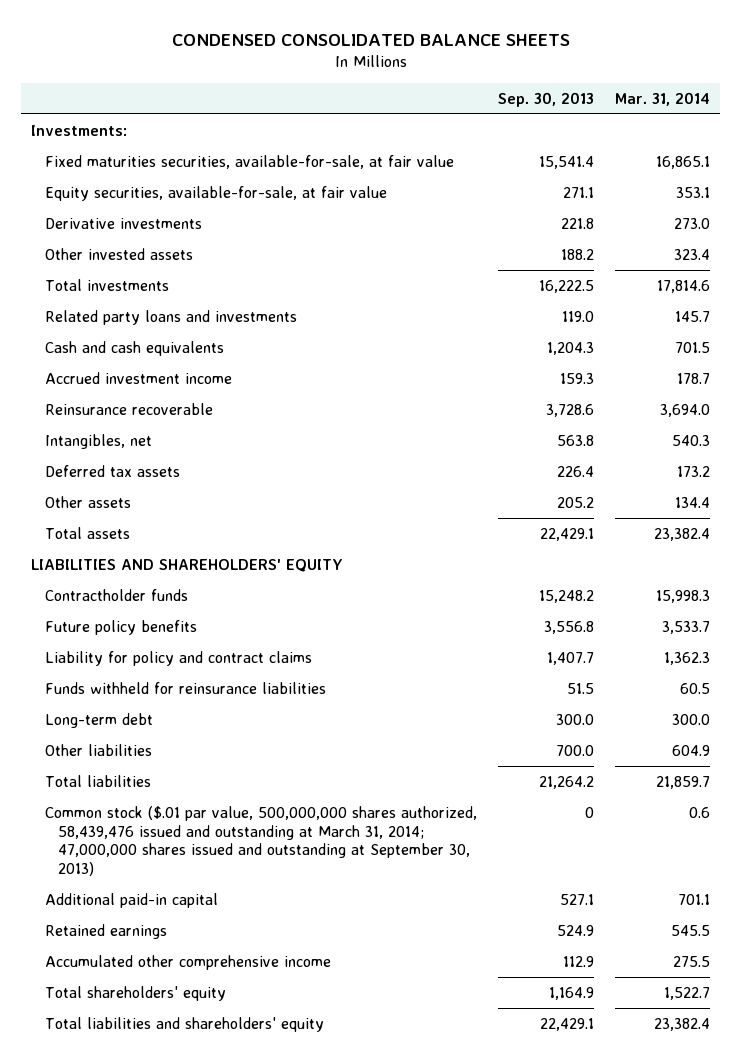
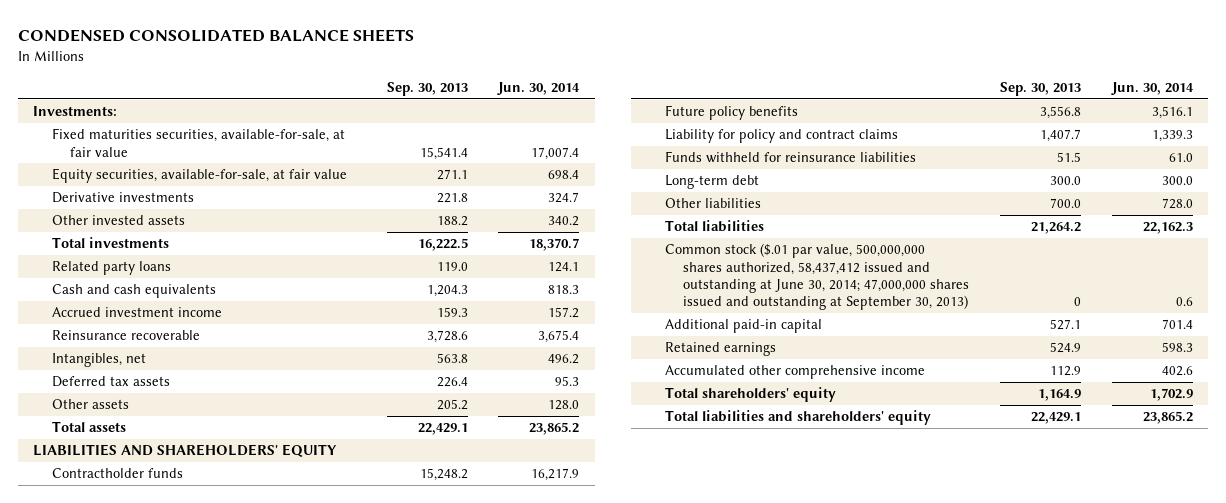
[614,92,710,107] Mar. 31, 2014 -> none
none -> [497,81,581,95] Jun. 30, 2014
[44,309,297,325] Related party loans and investments -> [51,261,171,276] Related party loans
[44,805,477,877] Common stock ($.01 par value, 500,000,000 shares authorized, 58,439,476 issued and outstanding at March 31, 2014; 47,000,000 shares issued and outstanding at September 30, 2013) -> [665,243,970,310] Common stock ($.01 par value, 500,000,000 shares authorized, 58,437,412 issued and outstanding at June 30, 2014; 47,000,000 shares issued and outstanding at September 30, 2013)

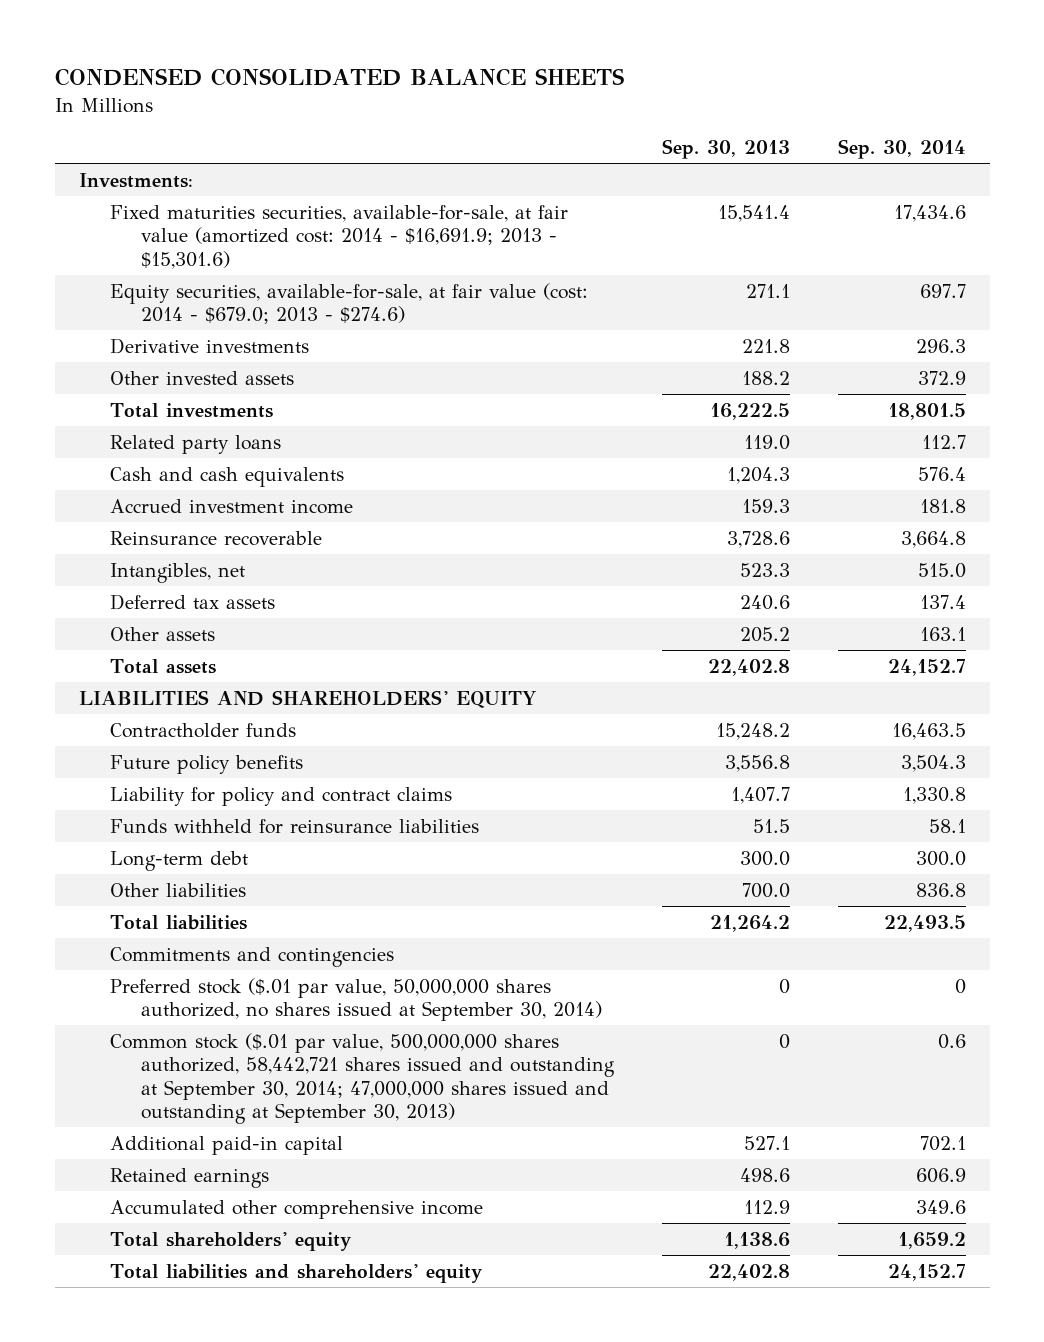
[497,81,581,95] Jun. 30, 2014 -> none
none -> [837,139,966,160] Sep. 30, 2014
[51,128,345,157] Fixed maturities securities, available-for-sale, at fair value -> [109,204,568,269] Fixed maturities securities, available-for-sale, at fair value (amortized cost: 2014 - $16,691.9; 2013 - $15,301.6)
[51,168,347,184] Equity securities, available-for-sale, at fair value -> [109,282,588,325] Equity securities, available-for-sale, at fair value (cost: 2014 - $679.0; 2013 - $274.6)
[436,353,468,364] 563.8 -> [740,562,791,577] 523.3
[436,377,468,388] 226.4 -> [740,594,791,610] 240.6
[417,423,468,436] 22,429.1 -> [708,658,791,676] 22,402.8
none -> [109,946,394,967] Commitments and contingencies
none -> [109,977,603,1022] Preferred stock ($.01 par value, 50,000,000 shares authorized, no shares issued at September 30, 2014)
[665,243,970,310] Common stock ($.01 par value, 500,000,000 shares authorized, 58,437,412 issued and outstanding at June 30, 2014; 47,000,000 shares issued and outstanding at September 30, 2013) -> [109,1032,616,1124] Common stock ($.01 par value, 500,000,000 shares authorized, 58,442,721 shares issued and outstanding at September 30, 2014; 47,000,000 shares issued and outstanding at September 30, 2013)
[1049,342,1081,354] 524.9 -> [740,1167,791,1182] 498.6
[1037,389,1081,402] 1,164.9 -> [724,1231,791,1249] 1,138.6
[1030,412,1081,425] 22,429.1 -> [708,1263,791,1281] 22,402.8

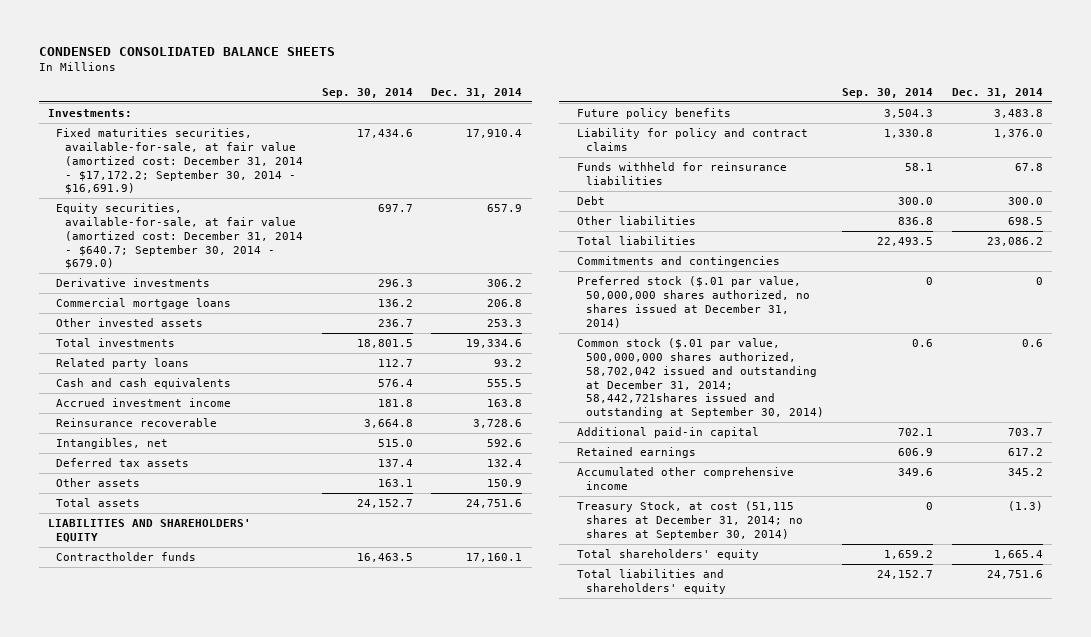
[662,139,791,160] Sep. 30, 2013 -> none
none -> [431,87,523,98] Dec. 31, 2014
[109,204,568,269] Fixed maturities securities, available-for-sale, at fair value (amortized cost: 2014 - $16,691.9; 2013 - $15,301.6) -> [56,128,303,195] Fixed maturities securities, available-for-sale, at fair value (amortized cost: December 31, 2014 - $17,172.2; September 30, 2014 - $16,691.9)
[109,282,588,325] Equity securities, available-for-sale, at fair value (cost: 2014 - $679.0; 2013 - $274.6) -> [56,203,303,270] Equity securities, available-for-sale, at fair value (amortized cost: December 31, 2014 - $640.7; September 30, 2014 - $679.0)
none -> [56,298,232,310] Commercial mortgage loans
[917,370,966,385] 372.9 -> [377,319,413,328] 236.7
[109,850,248,871] Long-term debt -> [577,196,606,206] Debt
[109,977,603,1022] Preferred stock ($.01 par value, 50,000,000 shares authorized, no shares issued at September 30, 2014) -> [577,276,810,328] Preferred stock ($.01 par value, 50,000,000 shares authorized, no shares issued at December 31, 2014)
[109,1032,616,1124] Common stock ($.01 par value, 500,000,000 shares authorized, 58,442,721 shares issued and outstanding at September 30, 2014; 47,000,000 shares issued and outstanding at September 30, 2013) -> [577,338,824,419] Common stock ($.01 par value, 500,000,000 shares authorized, 58,702,042 issued and outstanding at December 31, 2014; 58,442,721shares issued and outstanding at September 30, 2014)
none -> [577,501,803,540] Treasury Stock, at cost (51,115 shares at December 31, 2014; no shares at September 30, 2014)

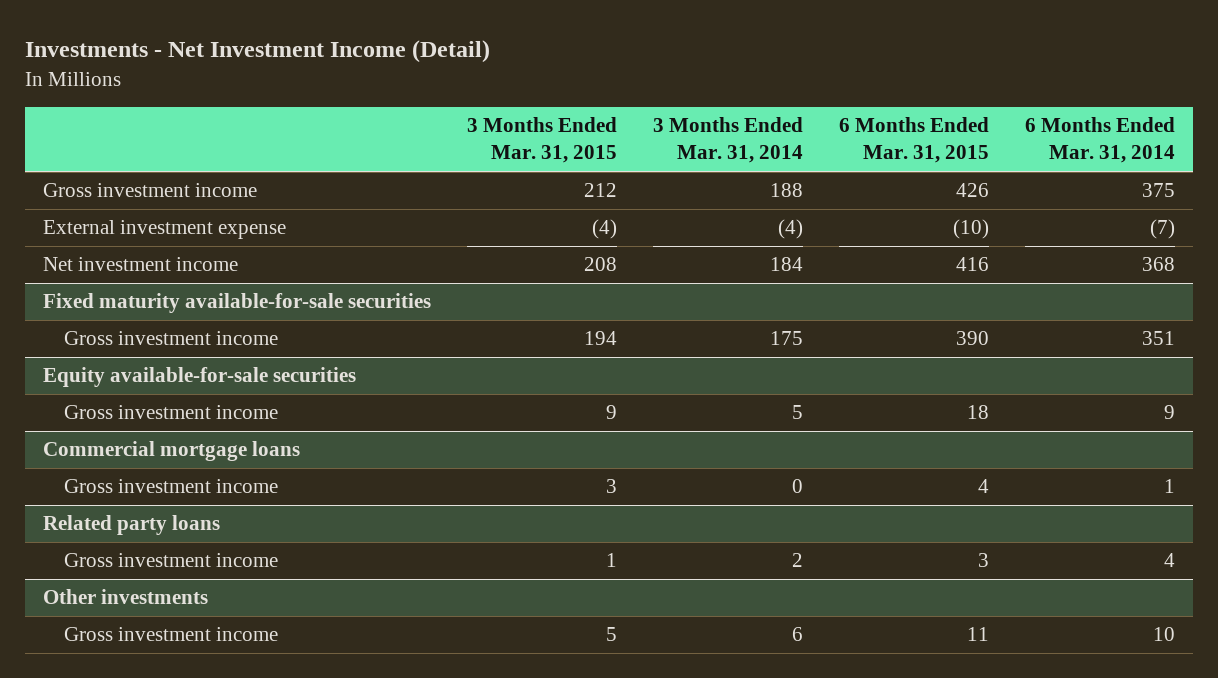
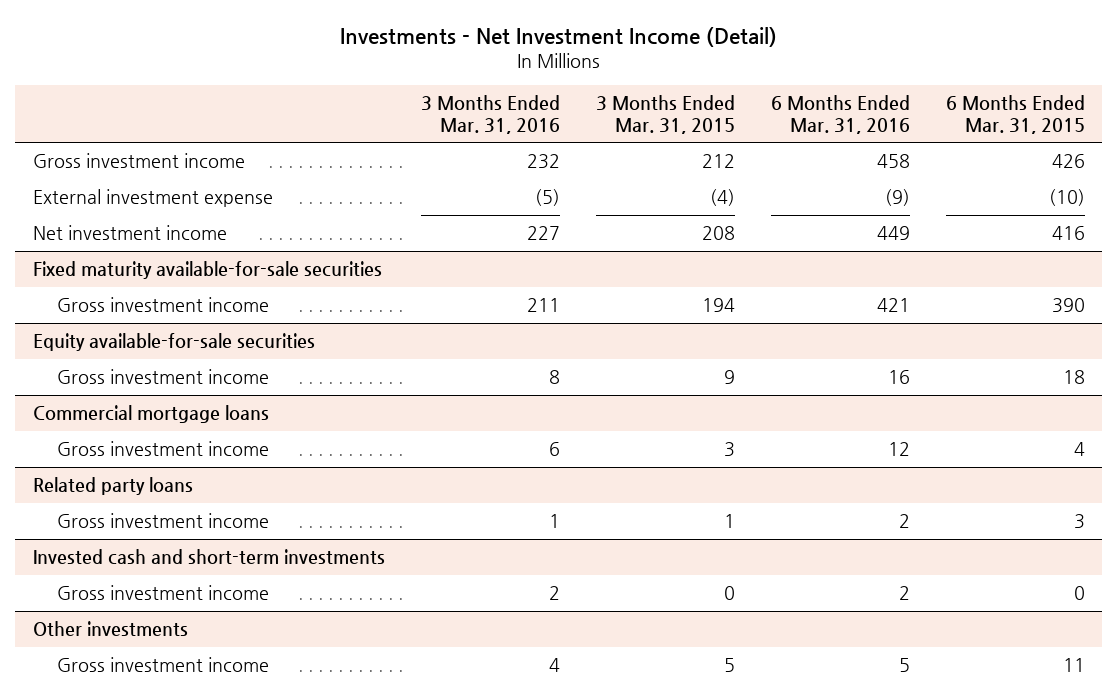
[652,117,803,164] 3 Months Ended Mar. 31, 2014 -> none
[1024,117,1175,164] 6 Months Ended Mar. 31, 2014 -> none
none -> [420,94,560,134] 3 Months Ended Mar. 31, 2016
none -> [770,94,910,134] 6 Months Ended Mar. 31, 2016
none -> [32,549,385,566] Invested cash and short-term investments
none -> [56,585,269,601] Gross investment income

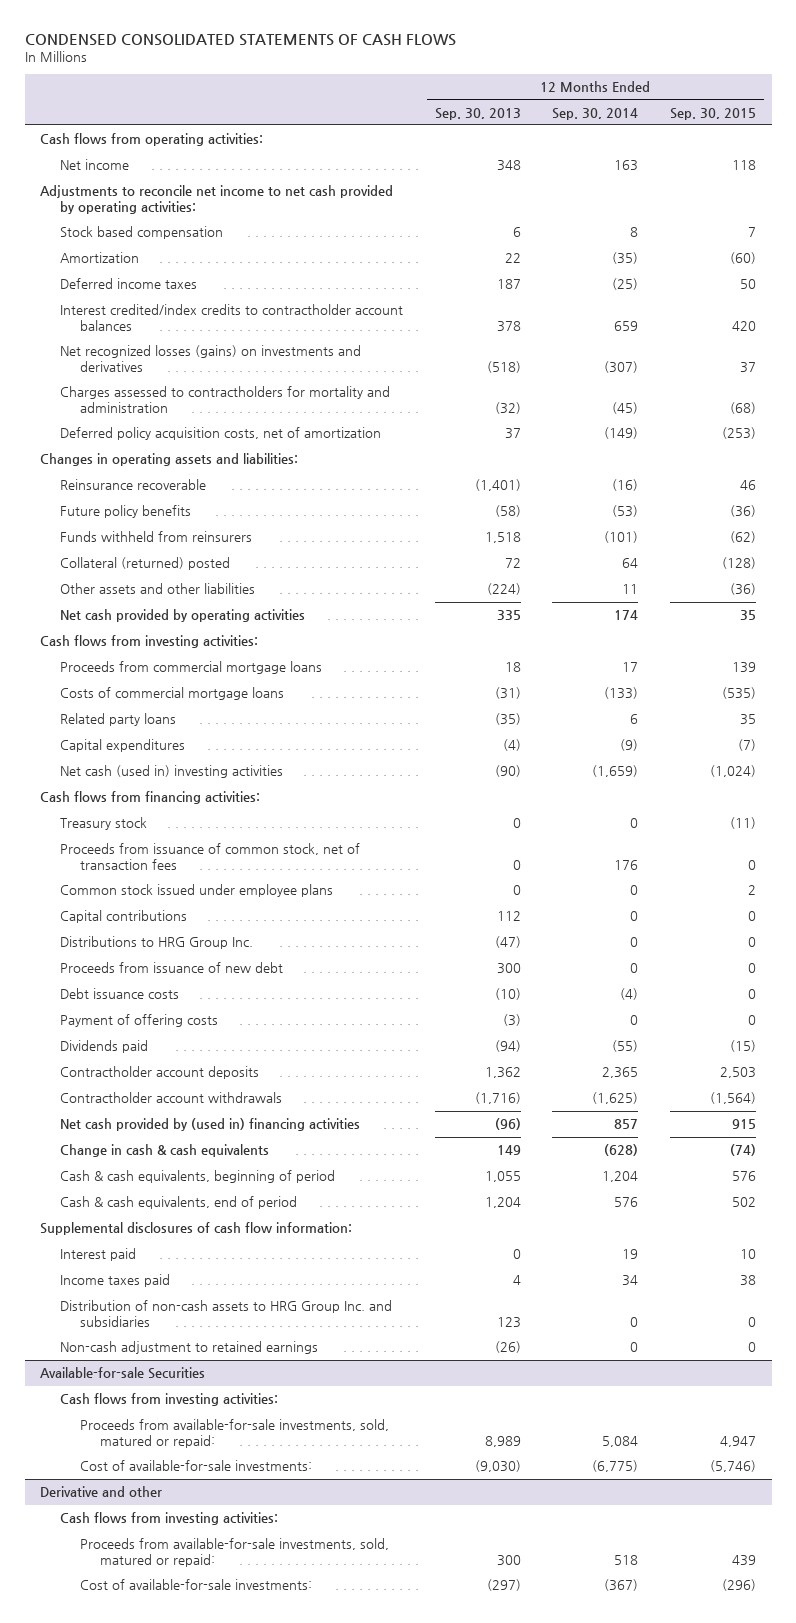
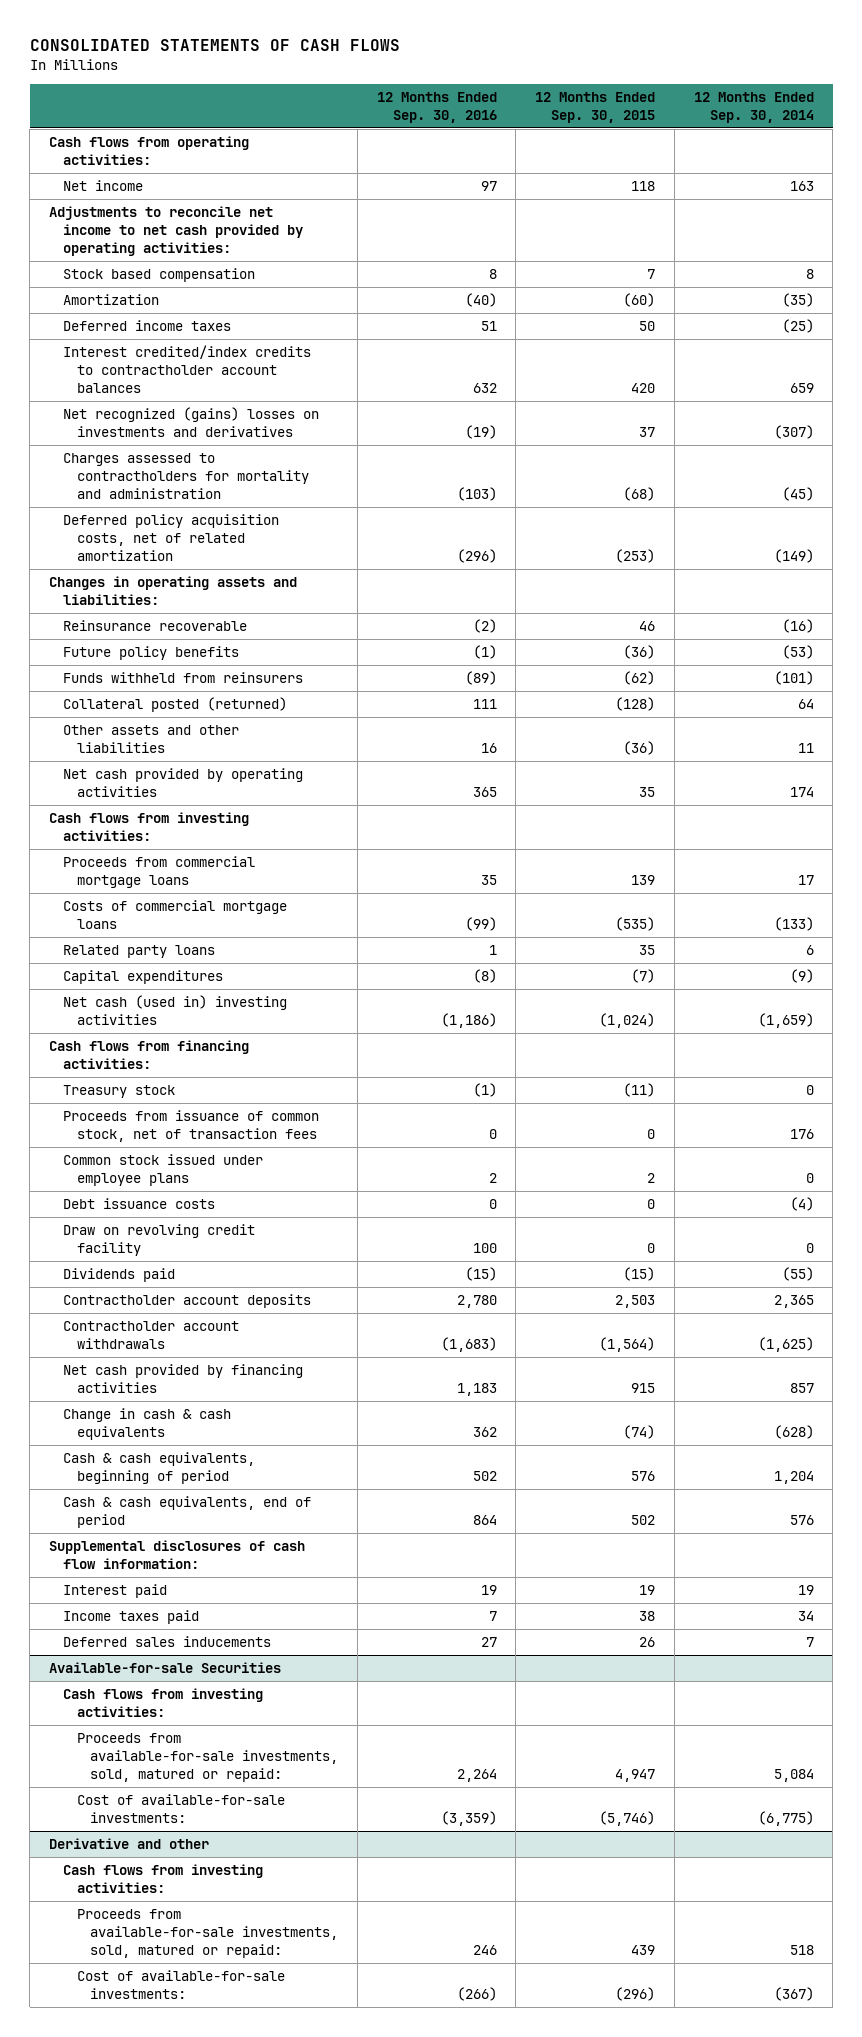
[24,34,456,47] CONDENSED CONSOLIDATED STATEMENTS OF CASH FLOWS -> [29,39,400,52] CONSOLIDATED STATEMENTS OF CASH FLOWS
[434,107,521,120] Sep. 30, 2013 -> none
none -> [376,91,497,123] 12 Months Ended Sep. 30, 2016
[60,345,362,372] Net recognized losses (gains) on investments and derivatives -> [62,407,319,438] Net recognized (gains) losses on investments and derivatives
[60,427,382,441] Deferred policy acquisition costs, net of amortization -> [62,514,279,561] Deferred policy acquisition costs, net of related amortization
[60,557,231,571] Collateral (returned) posted -> [62,697,287,713] Collateral posted (returned)
[60,910,188,924] Capital contributions -> none
[60,936,254,950] Distributions to HRG Group Inc. -> none
[60,962,284,974] Proceeds from issuance of new debt -> none
[60,1014,219,1028] Payment of offering costs -> none
none -> [62,1224,255,1257] Draw on revolving credit facility
[60,1118,361,1132] Net cash provided by (used in) financing activities -> [62,1364,303,1394] Net cash provided by financing activities
[740,1249,757,1260] 10 -> [639,1585,656,1596] 19
[60,1300,393,1327] Distribution of non-cash assets to HRG Group Inc. and subsidiaries -> none
[60,1341,319,1355] Non-cash adjustment to retained earnings -> none
none -> [62,1636,271,1648] Deferred sales inducements

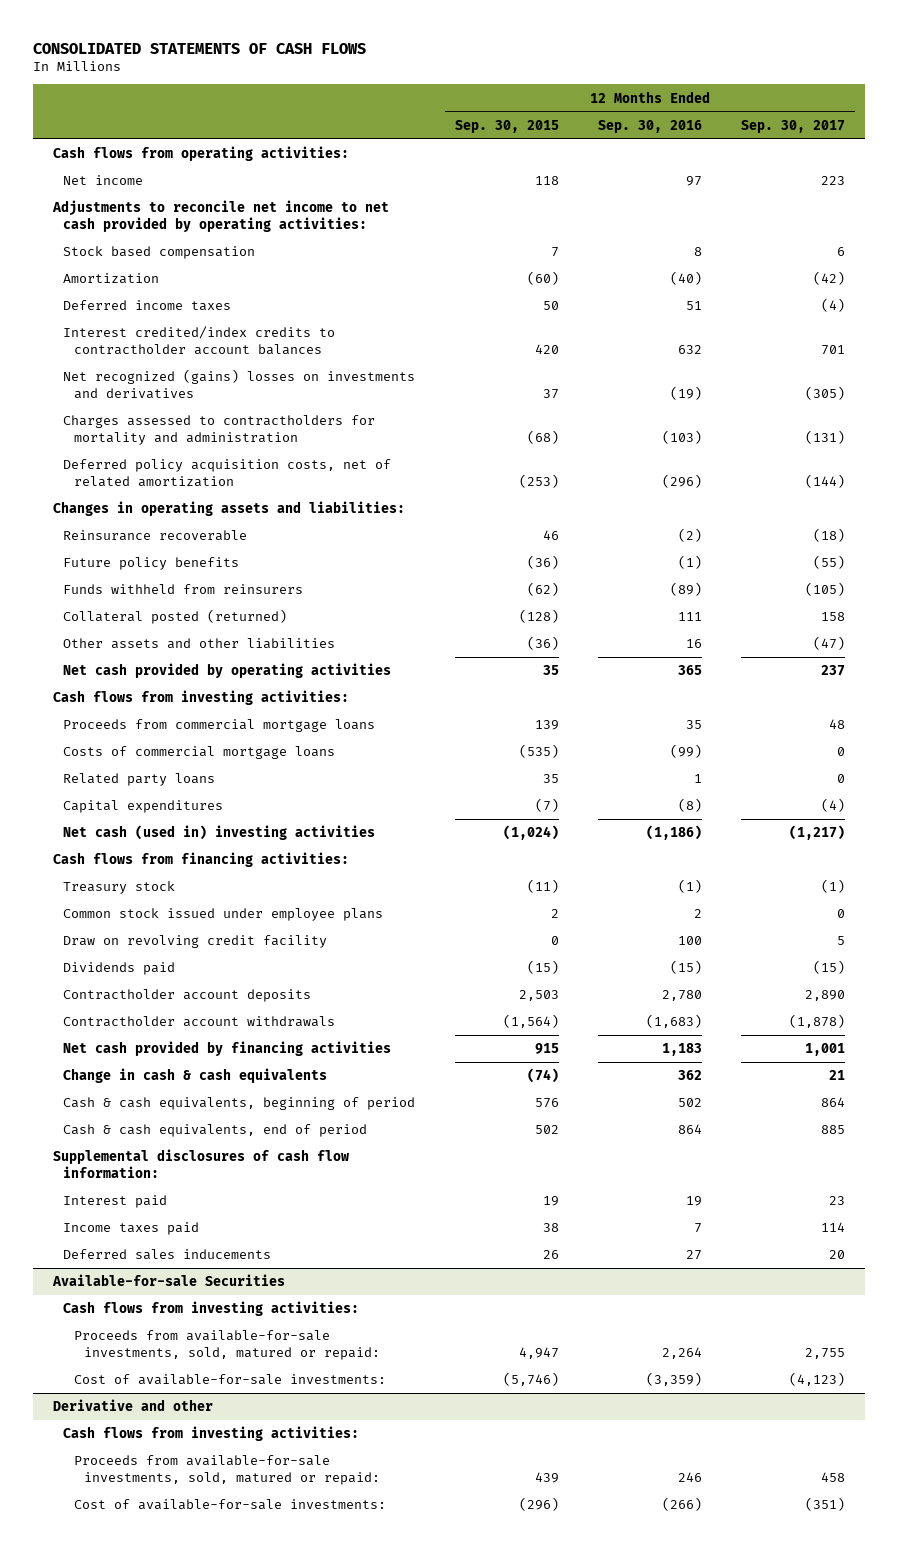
[693,91,814,123] 12 Months Ended Sep. 30, 2014 -> none
none -> [741,119,846,133] Sep. 30, 2017
[62,1110,319,1143] Proceeds from issuance of common stock, net of transaction fees -> none
[62,1198,215,1210] Debt issuance costs -> none

